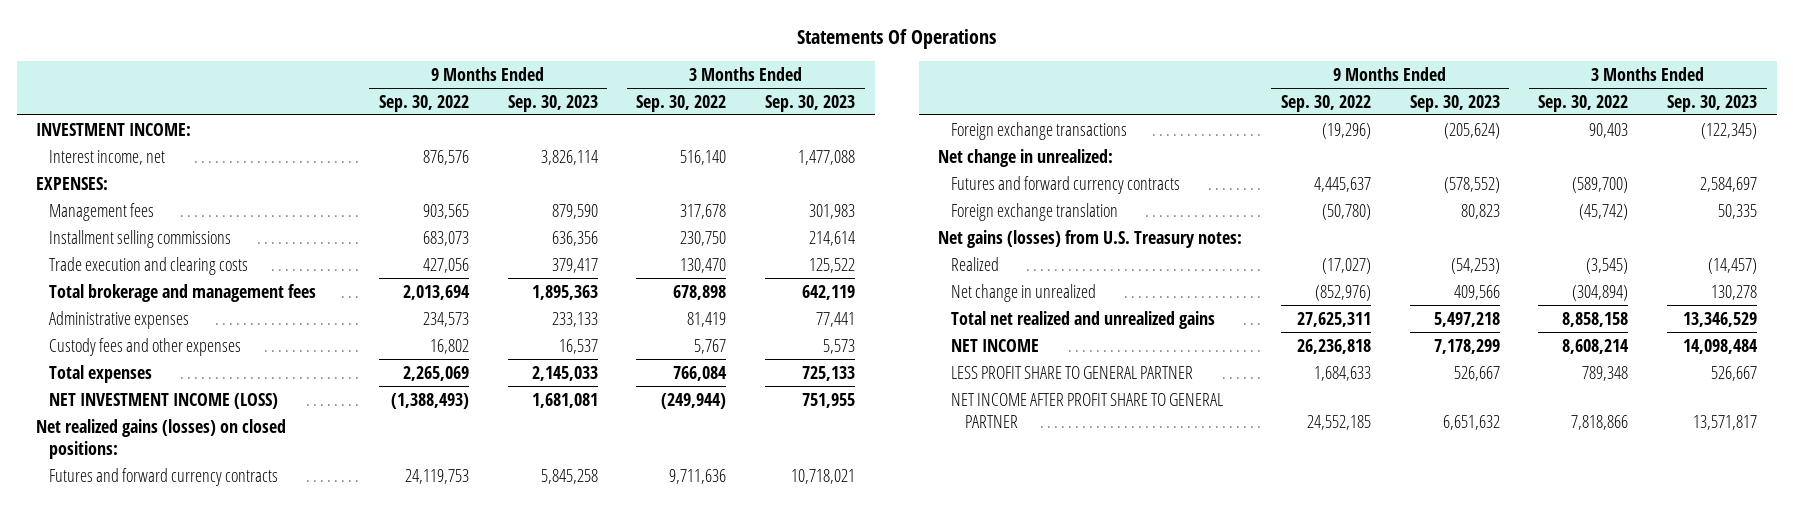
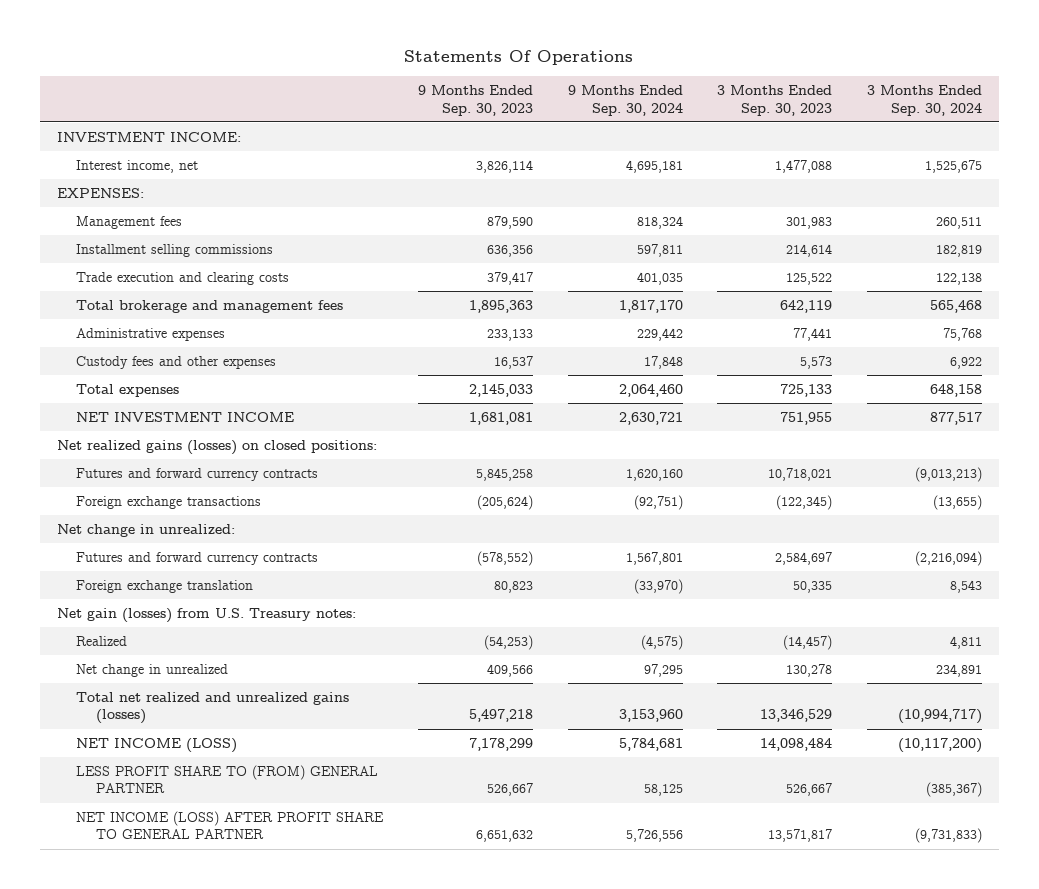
[378,94,469,112] Sep. 30, 2022 -> none
[636,94,727,112] Sep. 30, 2022 -> none
none -> [567,85,683,116] 9 Months Ended Sep. 30, 2024
none -> [866,85,982,116] 3 Months Ended Sep. 30, 2024
[49,392,279,409] NET INVESTMENT INCOME (LOSS) -> [76,412,295,423] NET INVESTMENT INCOME
[937,229,1242,248] Net gains (losses) from U.S. Treasury notes: -> [57,608,357,624] Net gain (losses) from U.S. Treasury notes:
[951,310,1216,329] Total net realized and unrealized gains -> [76,692,350,725] Total net realized and unrealized gains (losses)
[951,338,1040,352] NET INCOME -> [76,738,238,754] NET INCOME (LOSS)
[951,365,1194,379] LESS PROFIT SHARE TO GENERAL PARTNER -> [76,765,379,794] LESS PROFIT SHARE TO (FROM) GENERAL PARTNER
[951,392,1224,428] NET INCOME AFTER PROFIT SHARE TO GENERAL PARTNER -> [76,811,385,840] NET INCOME (LOSS) AFTER PROFIT SHARE TO GENERAL PARTNER

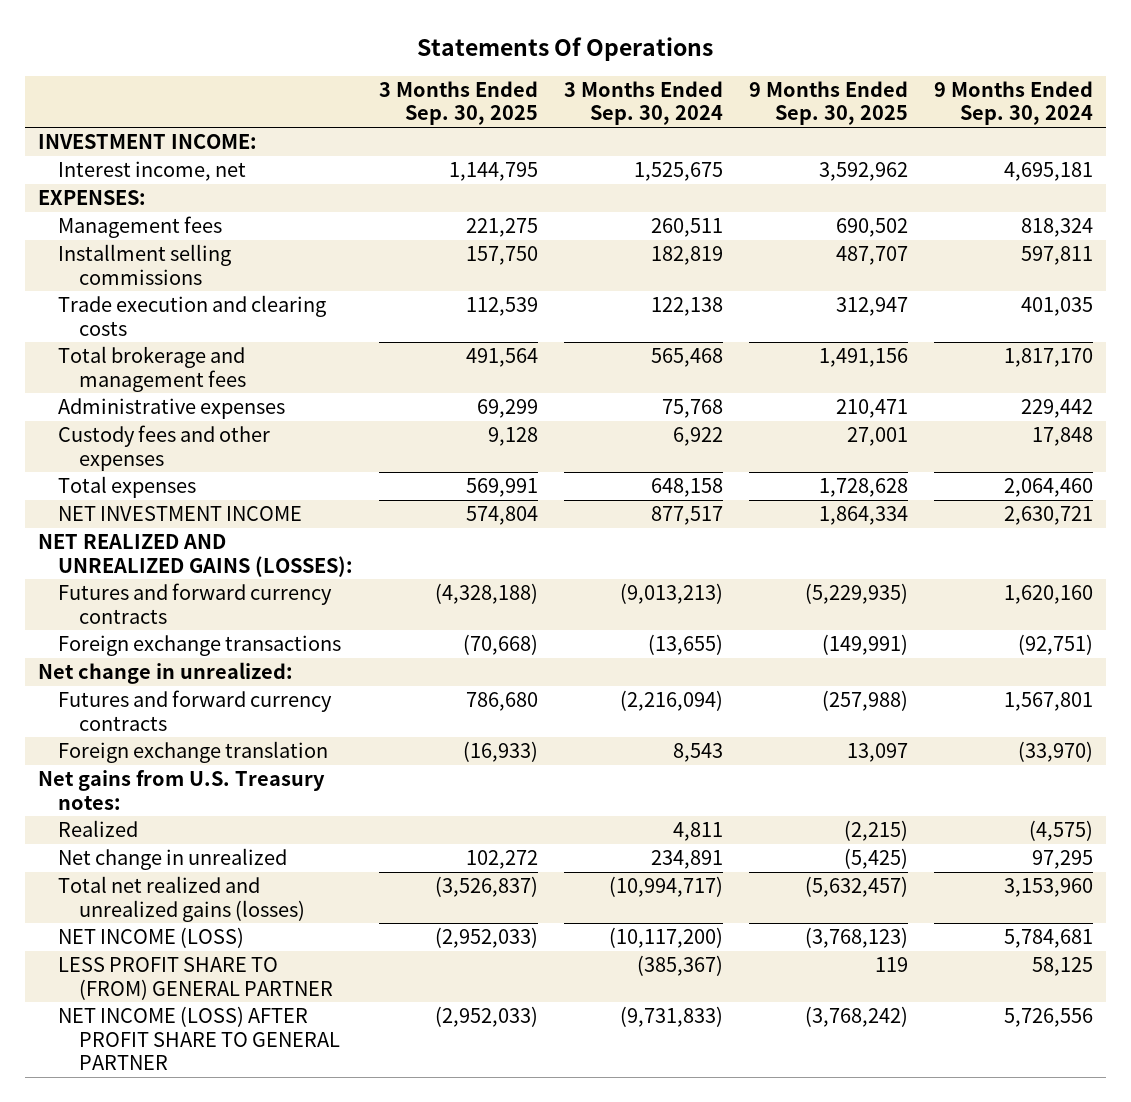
[418,85,534,116] 9 Months Ended Sep. 30, 2023 -> none
[717,85,833,116] 3 Months Ended Sep. 30, 2023 -> none
none -> [379,81,539,126] 3 Months Ended Sep. 30, 2025
none -> [749,81,909,126] 9 Months Ended Sep. 30, 2025
[57,440,378,456] Net realized gains (losses) on closed positions: -> [37,534,354,577] NET REALIZED AND UNREALIZED GAINS (LOSSES):
[57,608,357,624] Net gain (losses) from U.S. Treasury notes: -> [37,770,325,810] Net gains from U.S. Treasury notes:

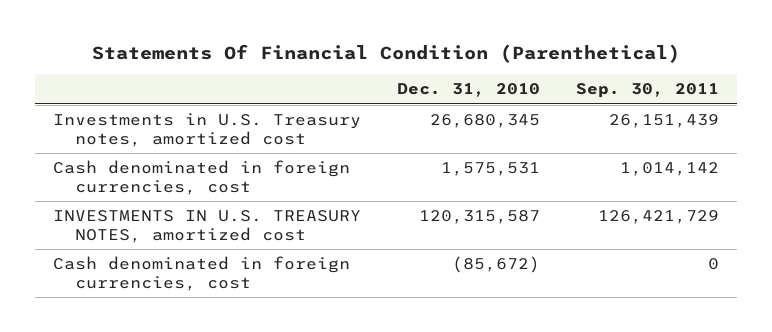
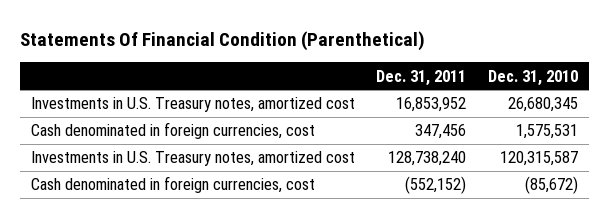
[576,83,720,99] Sep. 30, 2011 -> none
none -> [376,69,467,86] Dec. 31, 2011
[53,210,362,243] INVESTMENTS IN U.S. TREASURY NOTES, amortized cost -> [30,151,355,167] Investments in U.S. Treasury notes, amortized cost

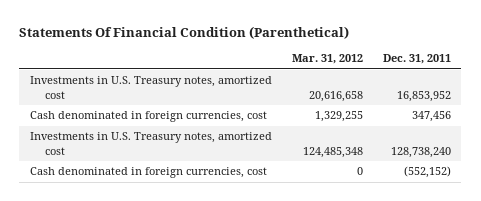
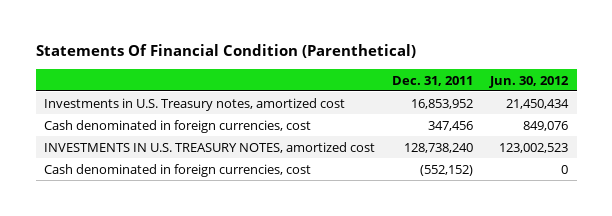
[291,54,363,65] Mar. 31, 2012 -> none
none -> [489,75,570,88] Jun. 30, 2012
[29,132,272,155] Investments in U.S. Treasury notes, amortized cost -> [44,141,376,153] INVESTMENTS IN U.S. TREASURY NOTES, amortized cost

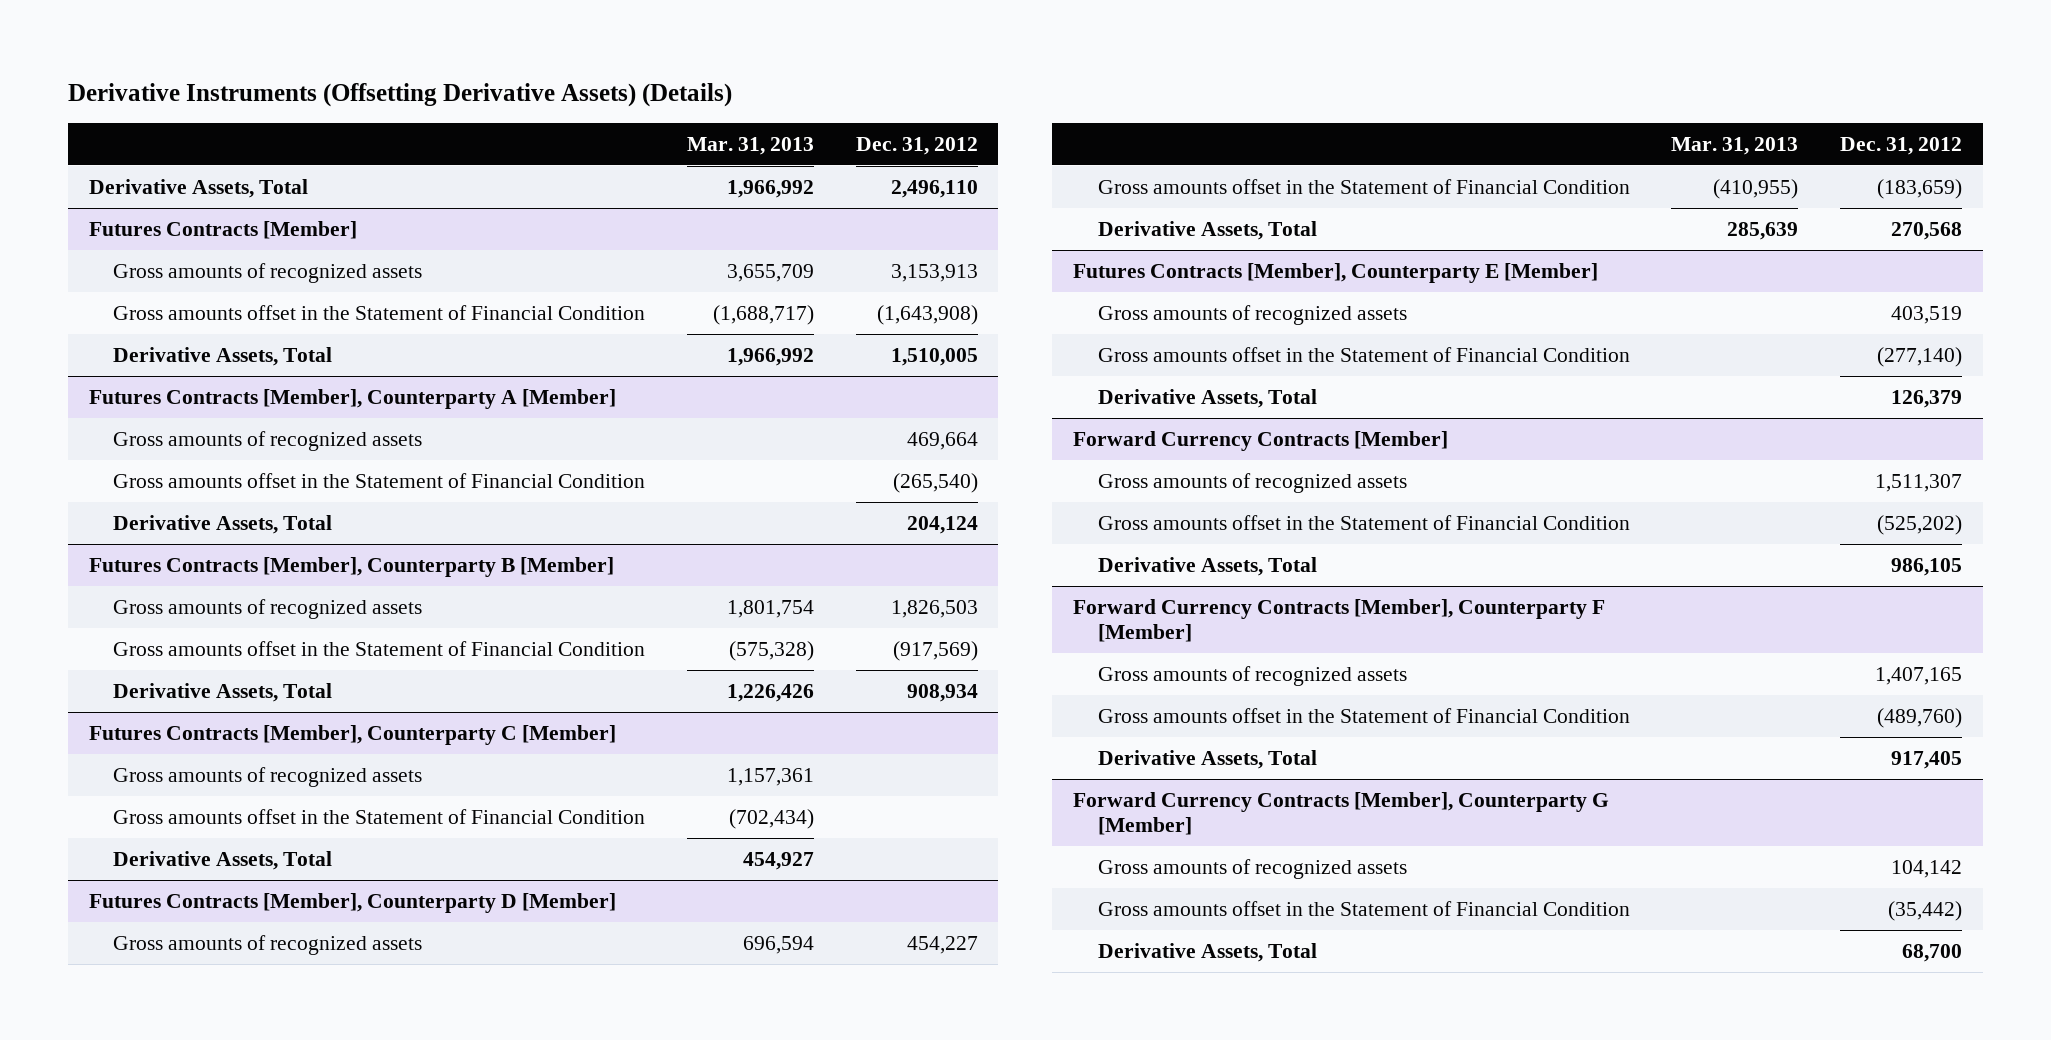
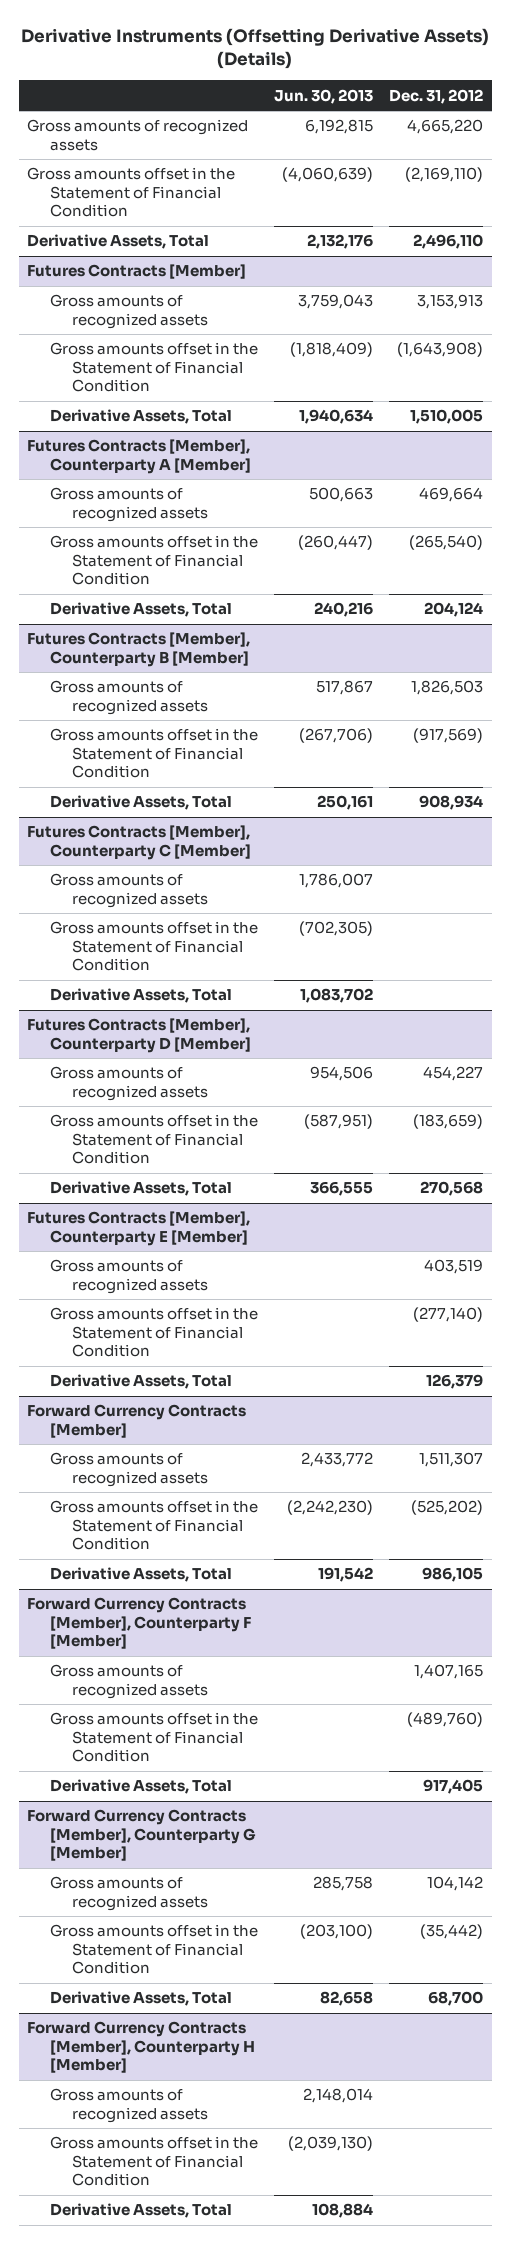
[686,136,814,155] Mar. 31, 2013 -> none
none -> [274,88,374,104] Jun. 30, 2013
none -> [27,119,249,151] Gross amounts of recognized assets
none -> [27,167,236,218] Gross amounts offset in the Statement of Financial Condition
none -> [27,2021,255,2074] Forward Currency Contracts [Member], Counterparty H [Member]
none -> [49,2088,209,2123] Gross amounts of recognized assets
none -> [49,2136,258,2187] Gross amounts offset in the Statement of Financial Condition
none -> [49,2203,232,2219] Derivative Assets, Total

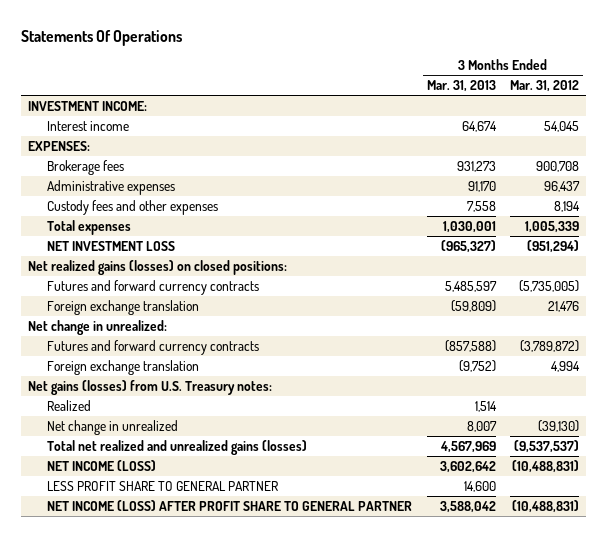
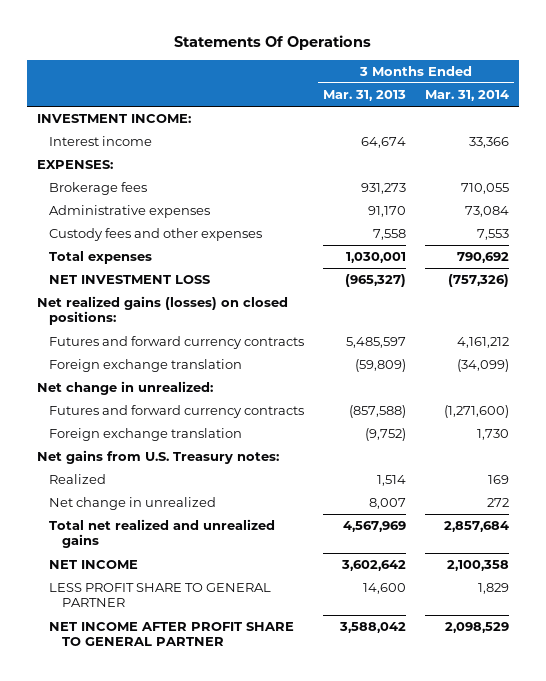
[510,80,580,93] Mar. 31, 2012 -> none
none -> [425,89,510,101] Mar. 31, 2014
[27,379,272,395] Net gains (losses) from U.S. Treasury notes: -> [36,450,279,465] Net gains from U.S. Treasury notes:
[47,439,308,455] Total net realized and unrealized gains (losses) -> [49,519,276,549] Total net realized and unrealized gains
[47,459,157,471] NET INCOME (LOSS) -> [49,560,139,570] NET INCOME
[47,499,413,511] NET INCOME (LOSS) AFTER PROFIT SHARE TO GENERAL PARTNER -> [49,622,295,647] NET INCOME AFTER PROFIT SHARE TO GENERAL PARTNER

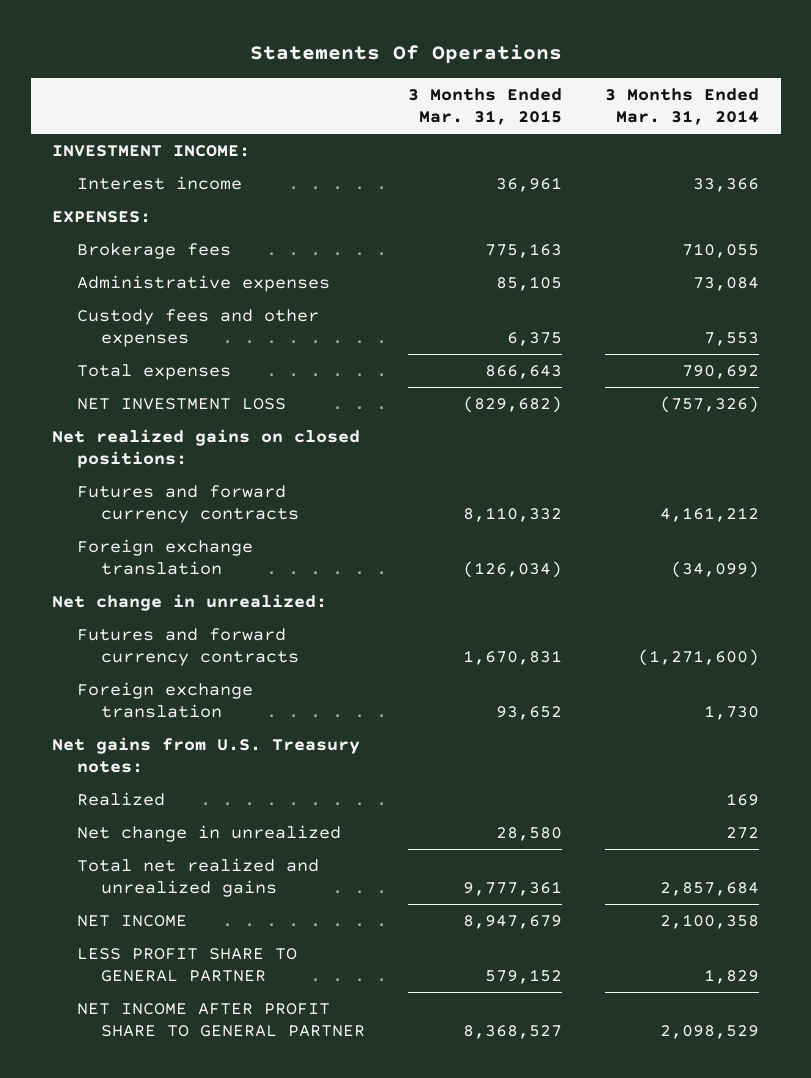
[323,89,407,101] Mar. 31, 2013 -> none
none -> [408,88,563,126] 3 Months Ended Mar. 31, 2015
[36,296,288,326] Net realized gains (losses) on closed positions: -> [52,429,361,469] Net realized gains on closed positions:

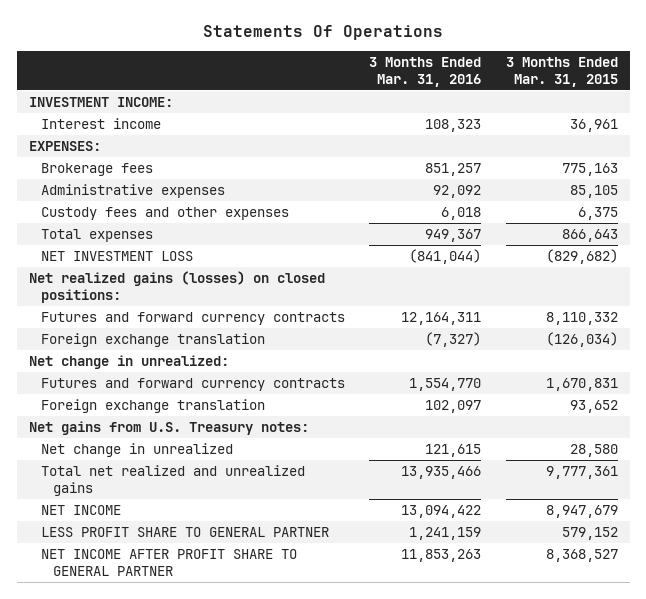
[605,88,760,126] 3 Months Ended Mar. 31, 2014 -> none
none -> [369,56,482,87] 3 Months Ended Mar. 31, 2016
[52,429,361,469] Net realized gains on closed positions: -> [28,270,325,304] Net realized gains (losses) on closed positions:
[76,792,165,807] Realized -> none

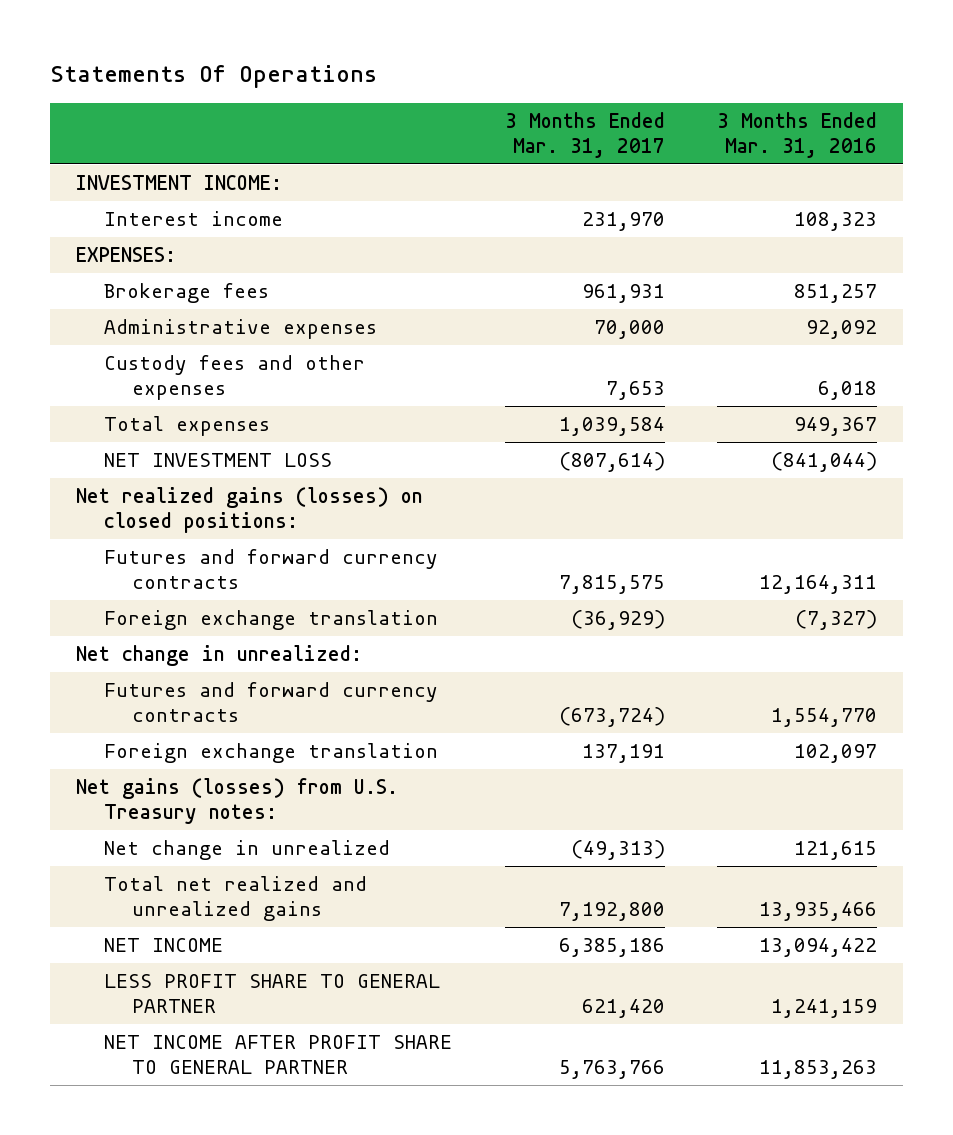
[505,56,618,87] 3 Months Ended Mar. 31, 2015 -> none
none -> [504,112,665,158] 3 Months Ended Mar. 31, 2017
[28,420,309,435] Net gains from U.S. Treasury notes: -> [76,778,399,824] Net gains (losses) from U.S. Treasury notes:

